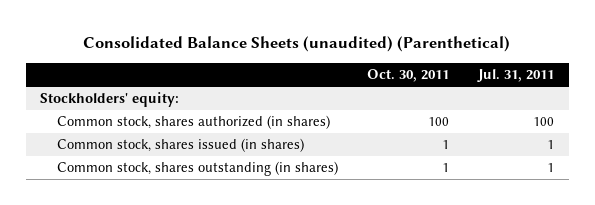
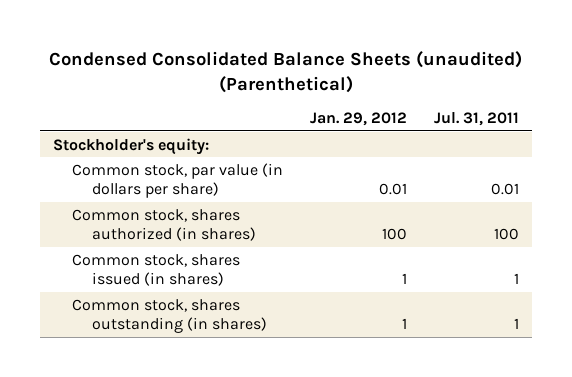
[83,36,511,53] Consolidated Balance Sheets (unaudited) (Parenthetical) -> [49,50,523,93] Condensed Consolidated Balance Sheets (unaudited) (Parenthetical)
[367,69,450,83] Oct. 30, 2011 -> none
none -> [310,112,408,127] Jan. 29, 2012
[40,92,180,108] Stockholders' equity: -> [53,137,210,155] Stockholder's equity:
none -> [72,162,284,199] Common stock, par value (in dollars per share)

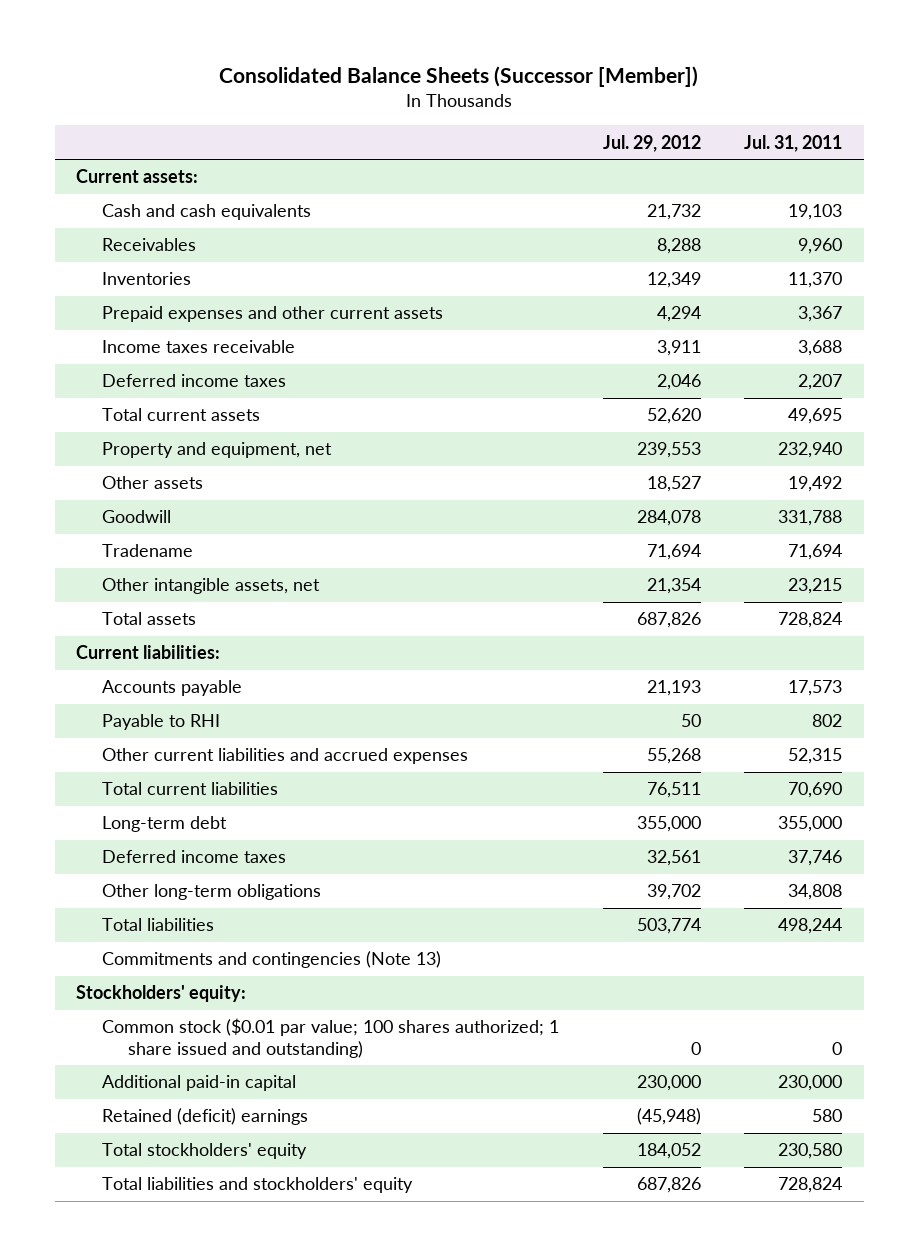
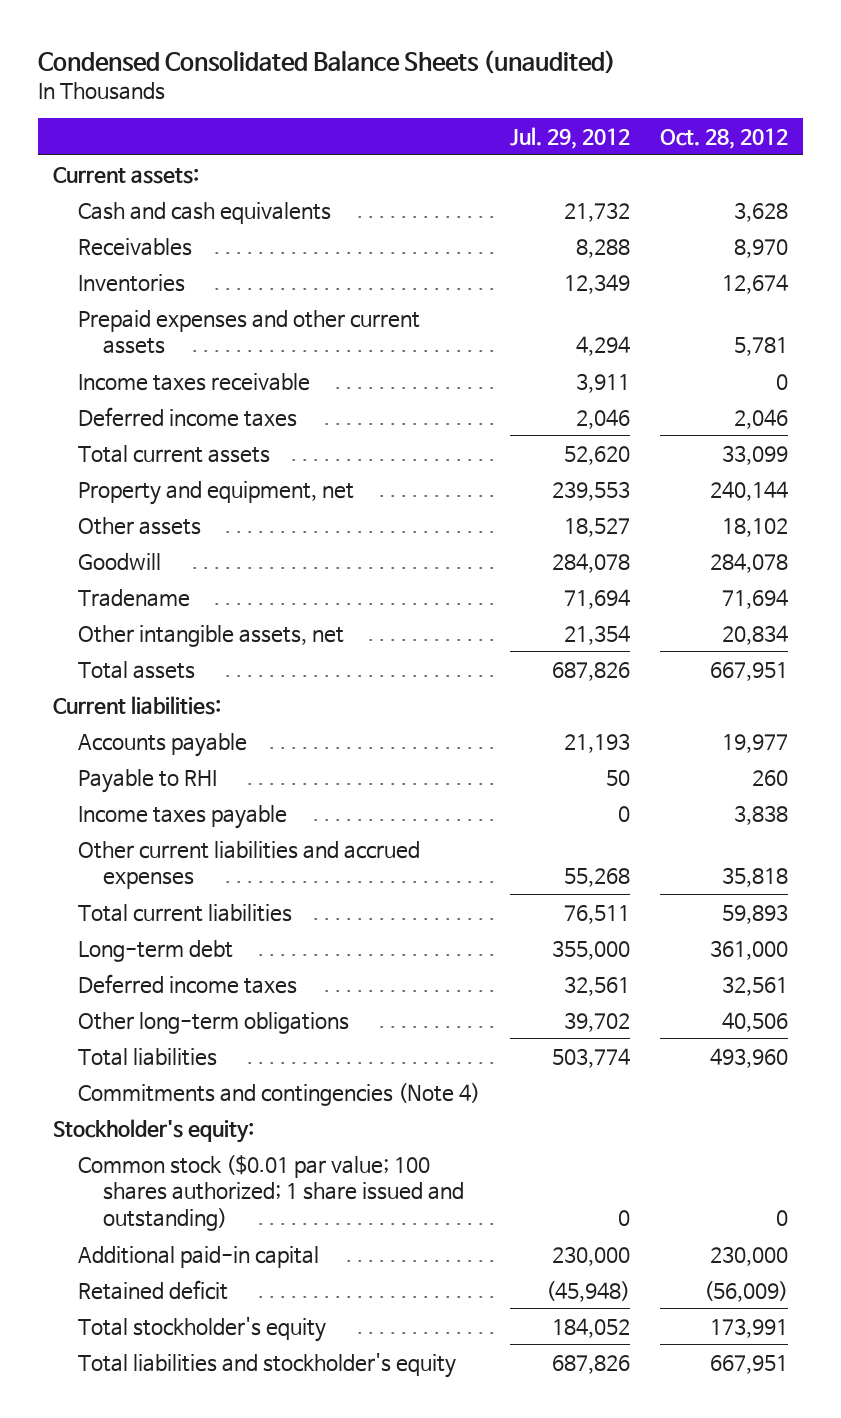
[219,65,699,87] Consolidated Balance Sheets (Successor [Member]) -> [37,49,616,74] Condensed Consolidated Balance Sheets (unaudited)
[744,134,843,152] Jul. 31, 2011 -> none
none -> [659,127,788,149] Oct. 28, 2012
none -> [77,804,287,829] Income taxes payable
[102,951,442,969] Commitments and contingencies (Note 13) -> [77,1082,480,1106] Commitments and contingencies (Note 4)
[76,985,247,1003] Stockholders' equity: -> [52,1118,254,1143] Stockholder's equity:
[102,1108,309,1126] Retained (deficit) earnings -> [77,1279,228,1300] Retained deficit
[102,1143,308,1160] Total stockholders' equity -> [77,1316,326,1342] Total stockholder's equity
[102,1177,414,1194] Total liabilities and stockholders' equity -> [77,1352,456,1378] Total liabilities and stockholder's equity

